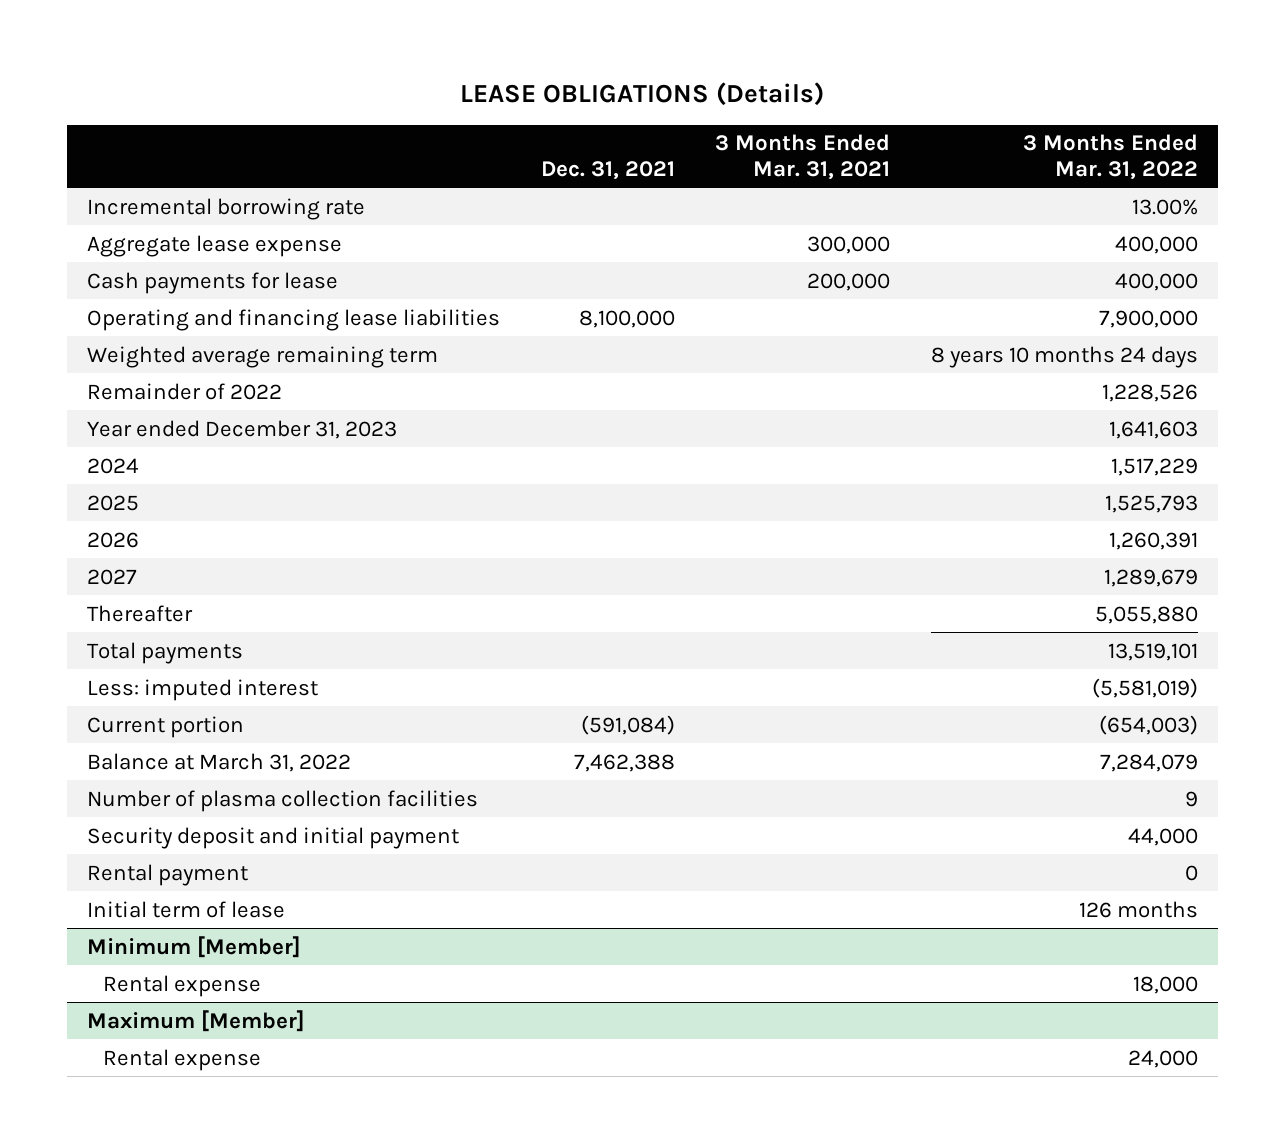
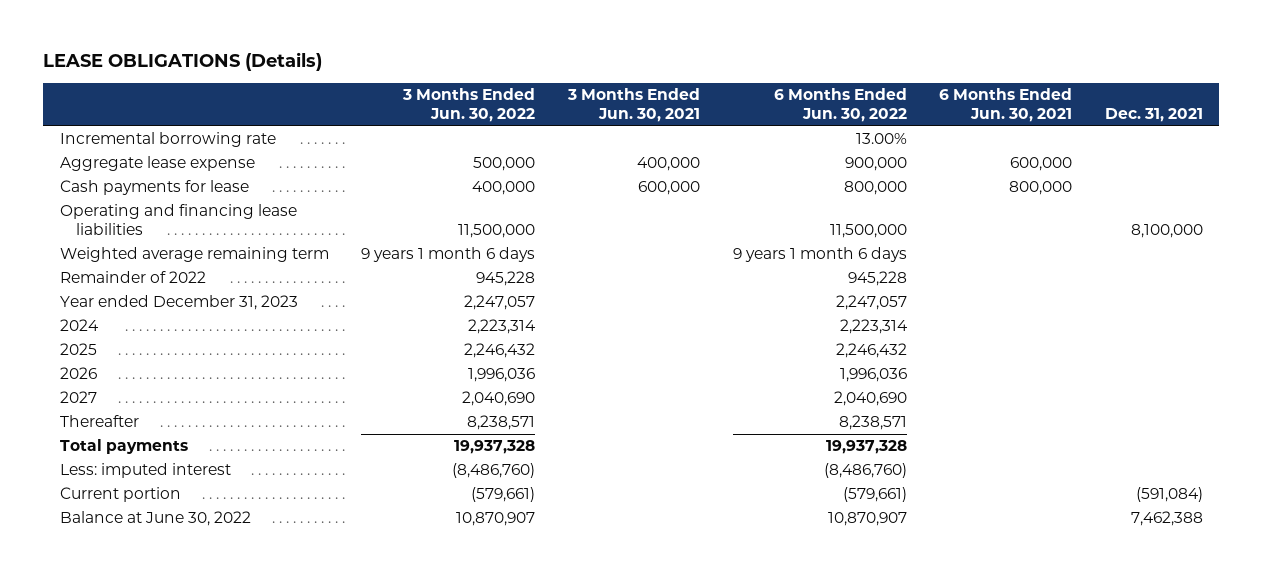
[715,134,891,181] 3 Months Ended Mar. 31, 2021 -> none
[1022,134,1198,181] 3 Months Ended Mar. 31, 2022 -> none
none -> [402,88,536,123] 3 Months Ended Jun. 30, 2022
none -> [566,88,700,123] 3 Months Ended Jun. 30, 2021
none -> [773,88,907,123] 6 Months Ended Jun. 30, 2022
none -> [939,88,1073,123] 6 Months Ended Jun. 30, 2021
[87,789,479,812] Number of plasma collection facilities -> none
[87,826,460,849] Security deposit and initial payment -> none
[87,863,249,886] Rental payment -> none
[87,900,286,918] Initial term of lease -> none
[87,935,302,958] Minimum [Member] -> none
[103,974,262,997] Rental expense -> none
[87,1009,306,1032] Maximum [Member] -> none
[103,1048,262,1071] Rental expense -> none
[87,752,352,772] Balance at March 31, 2022 -> [59,511,251,527] Balance at June 30, 2022

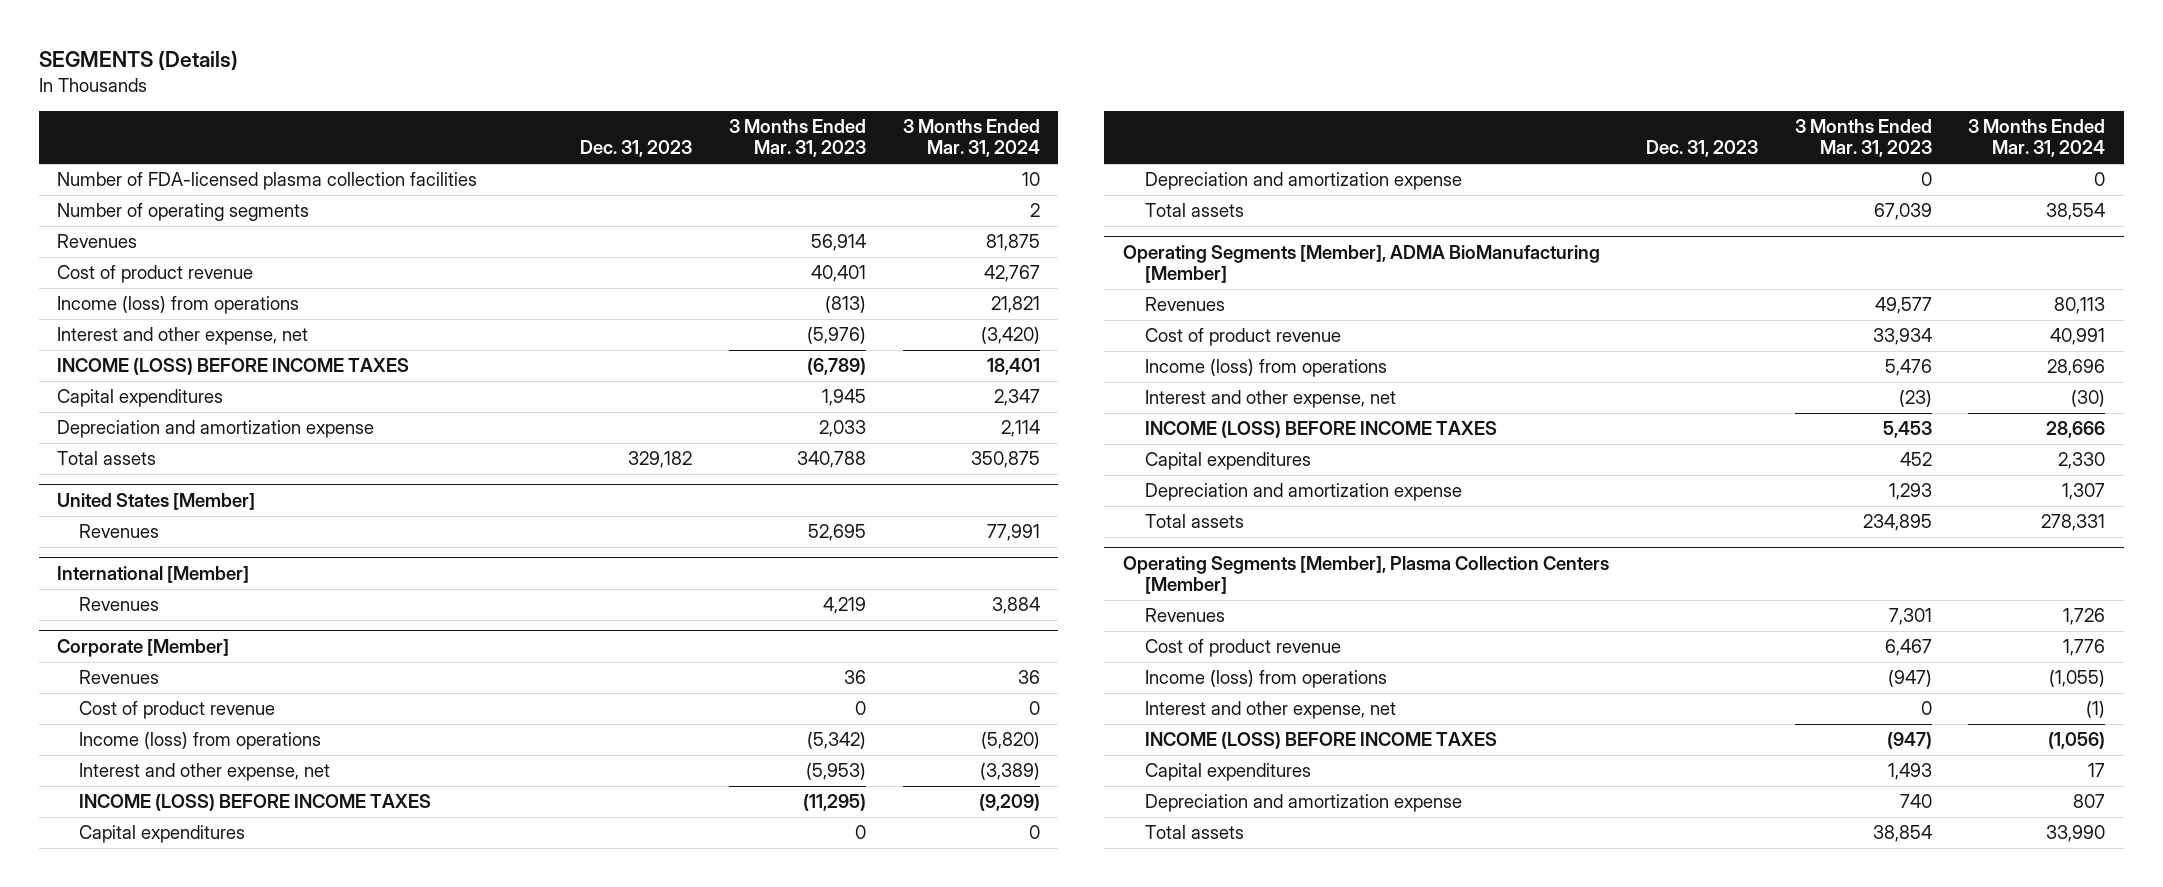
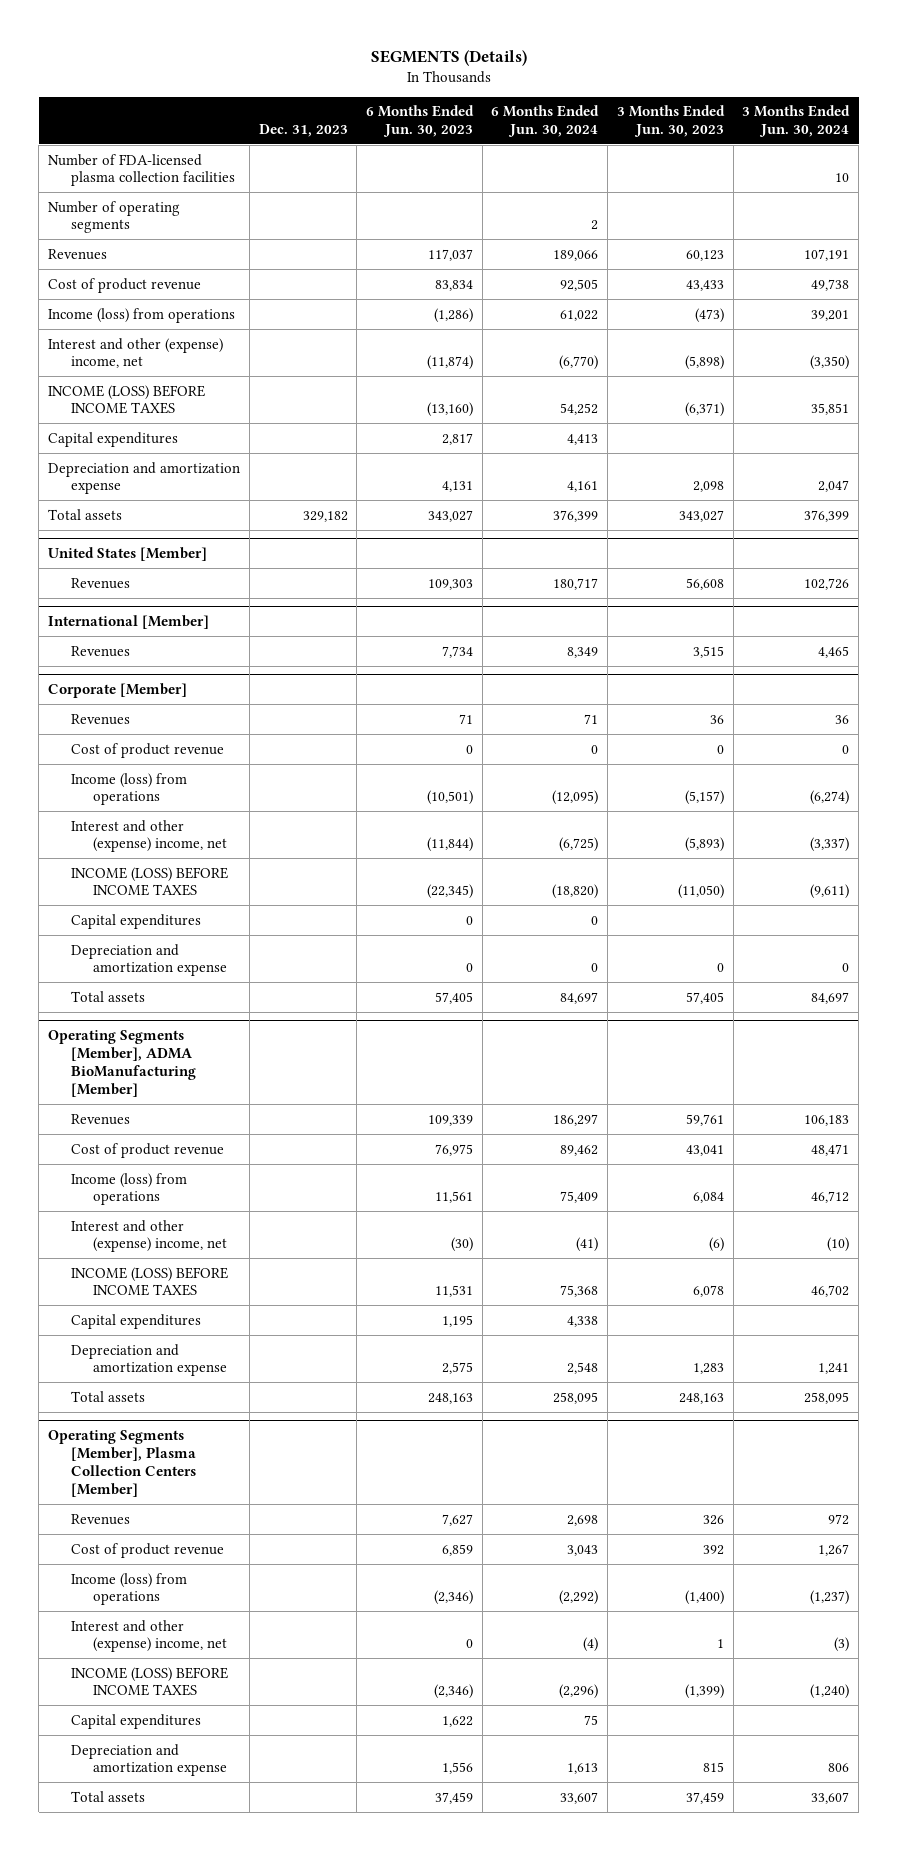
[729,119,867,158] 3 Months Ended Mar. 31, 2023 -> none
[902,119,1040,158] 3 Months Ended Mar. 31, 2024 -> none
none -> [365,105,474,137] 6 Months Ended Jun. 30, 2023
none -> [491,105,600,137] 6 Months Ended Jun. 30, 2024
none -> [616,105,725,137] 3 Months Ended Jun. 30, 2023
none -> [742,105,851,137] 3 Months Ended Jun. 30, 2024
[57,327,309,346] Interest and other expense, net -> [48,337,224,369] Interest and other (expense) income, net
[78,763,330,782] Interest and other expense, net -> [70,819,228,853] Interest and other (expense) income, net
[1144,390,1396,409] Interest and other expense, net -> [70,1219,228,1253] Interest and other (expense) income, net
[1144,701,1396,720] Interest and other expense, net -> [70,1619,228,1653] Interest and other (expense) income, net

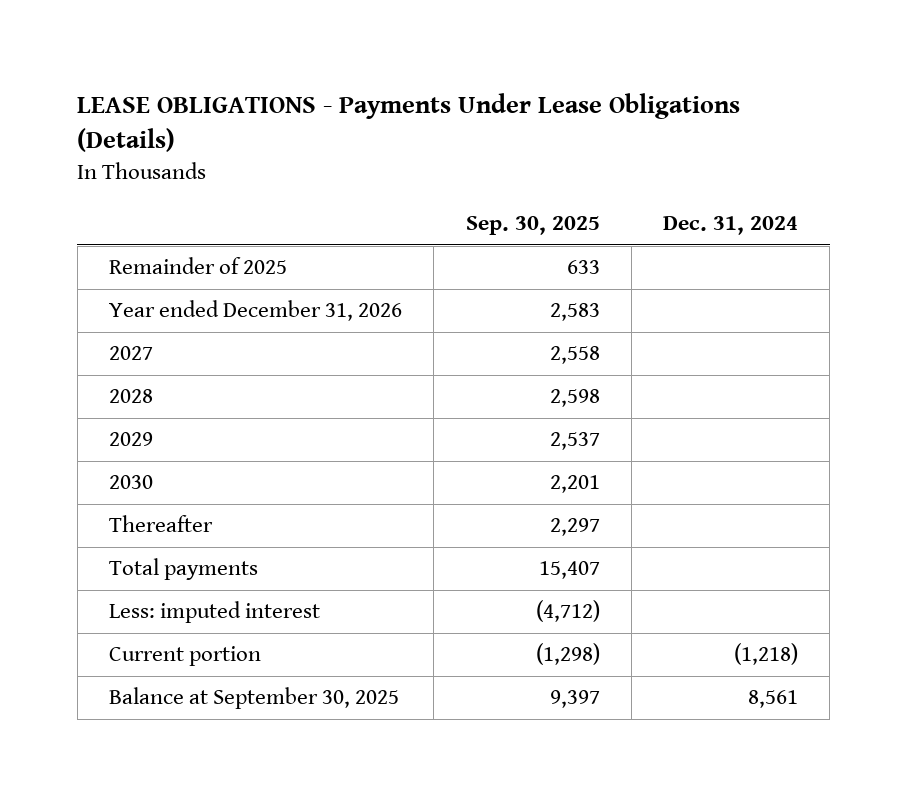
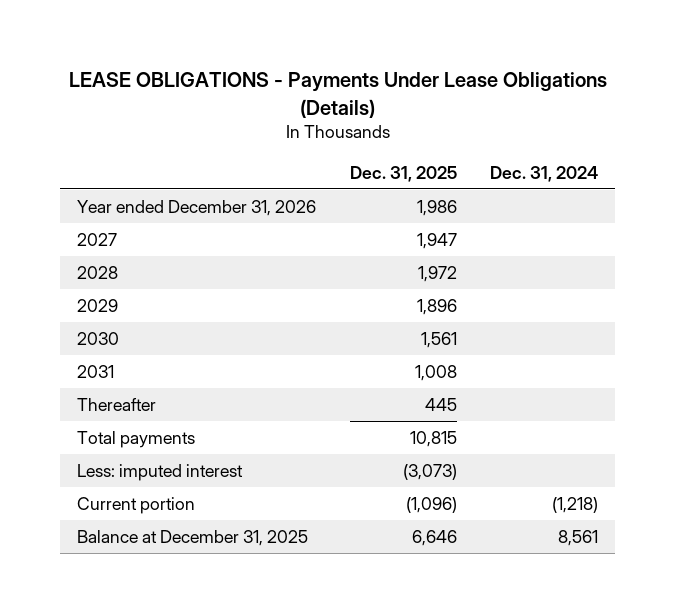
[465,216,600,236] Sep. 30, 2025 -> none
none -> [349,165,457,182] Dec. 31, 2025
[109,257,288,275] Remainder of 2025 -> none
none -> [76,364,114,378] 2031
[109,687,400,710] Balance at September 30, 2025 -> [76,529,308,546] Balance at December 31, 2025

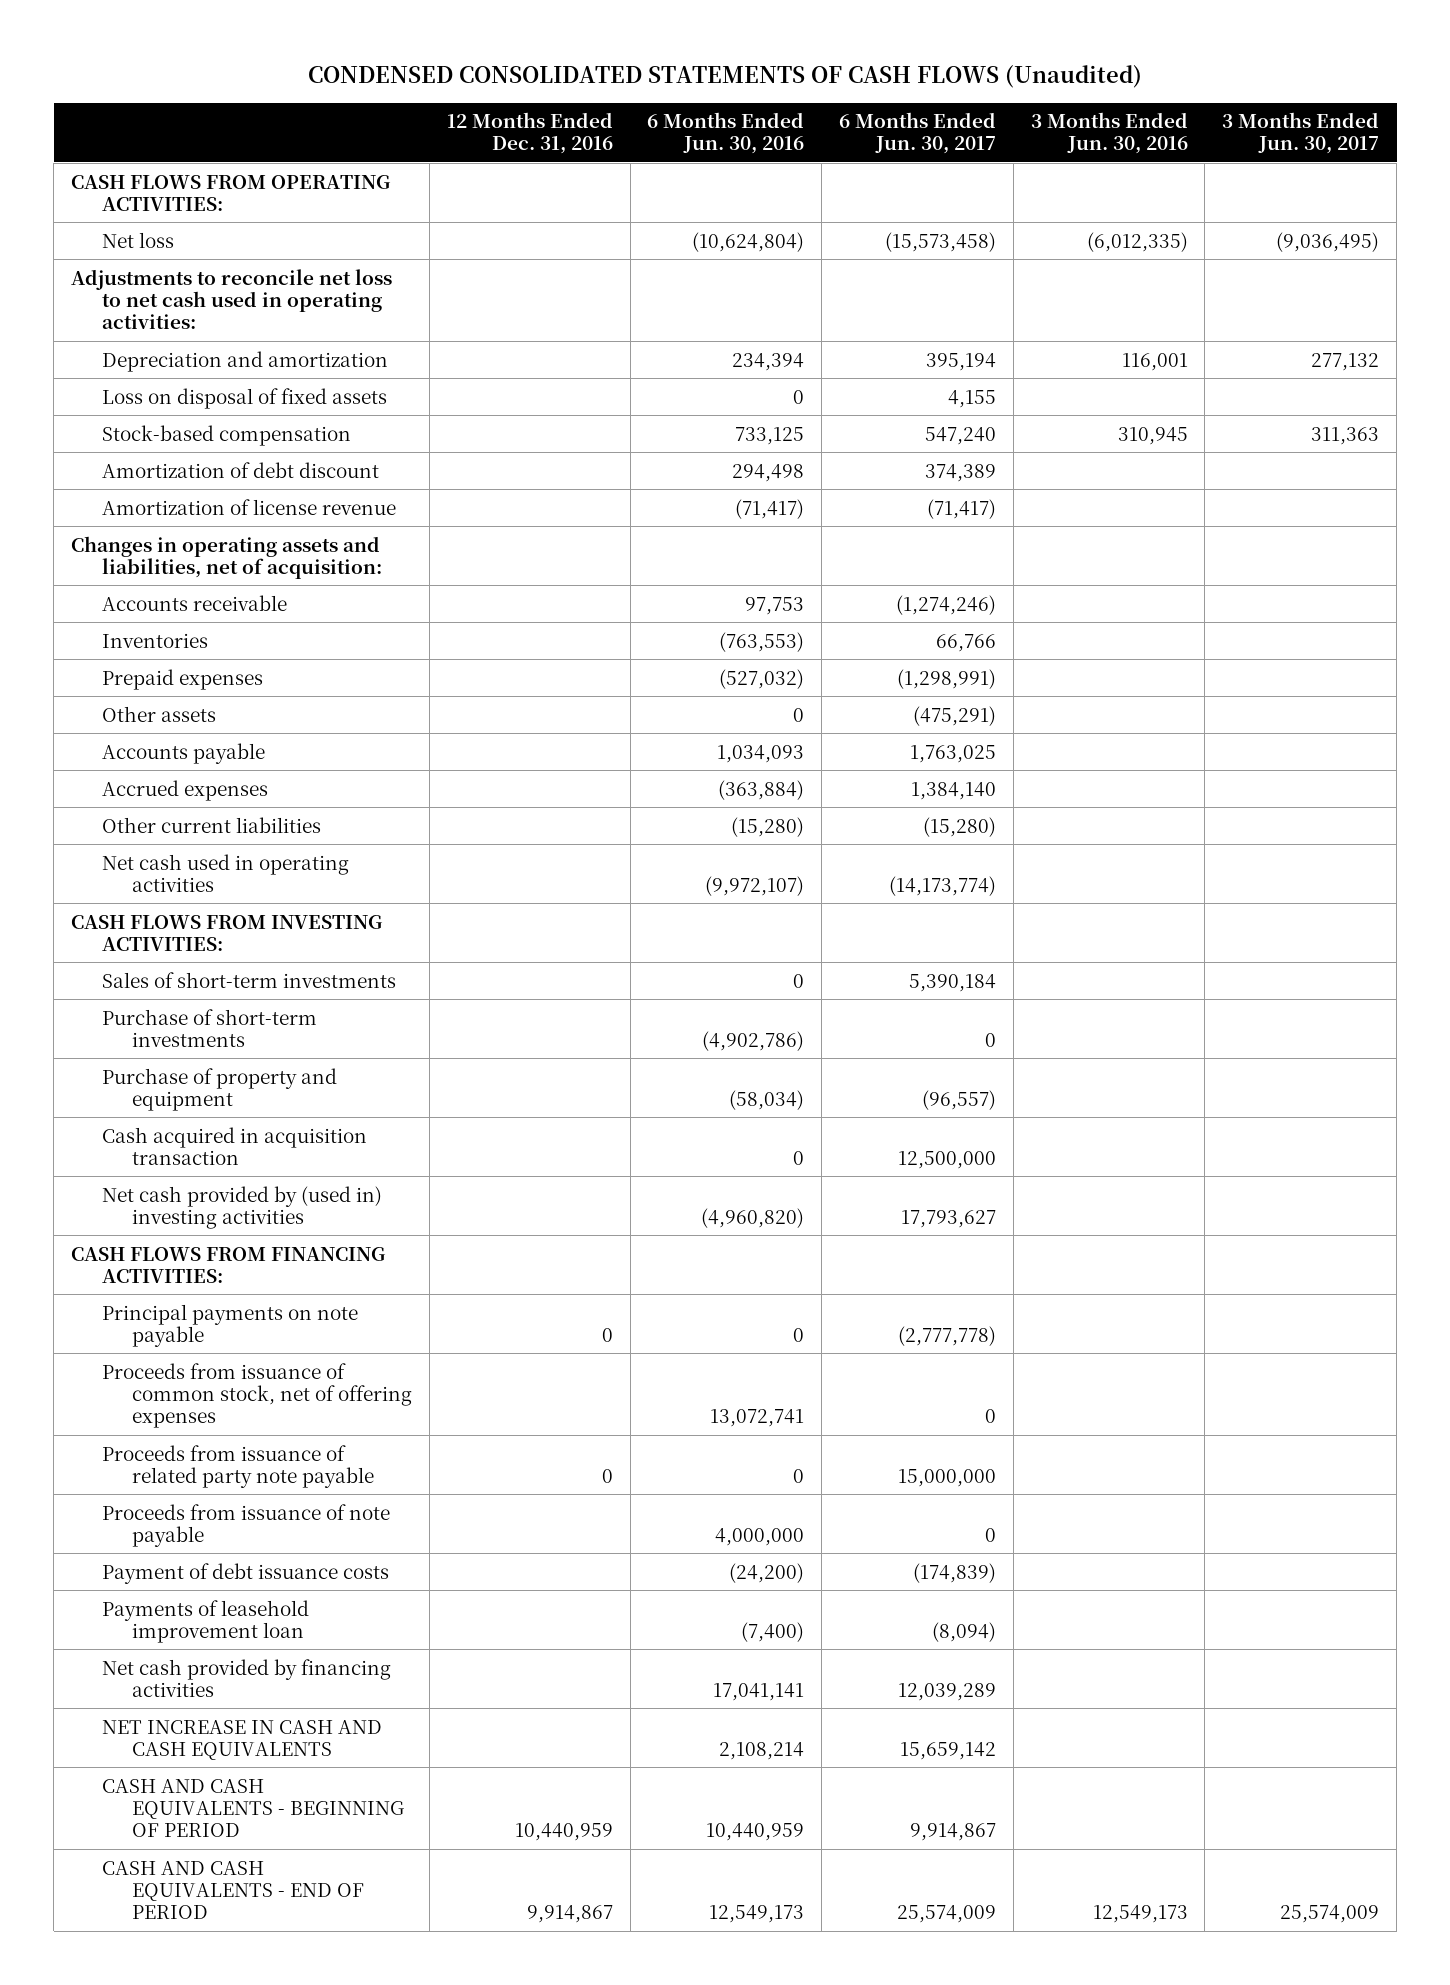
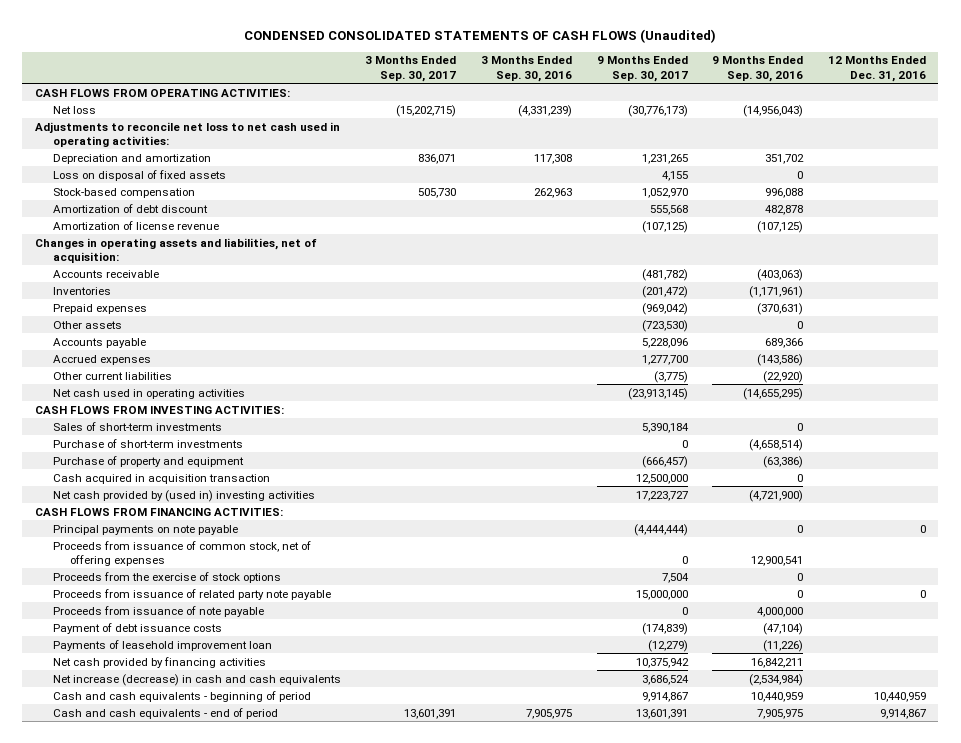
[647,112,805,155] 6 Months Ended Jun. 30, 2016 -> none
[839,112,997,155] 6 Months Ended Jun. 30, 2017 -> none
[1030,112,1188,155] 3 Months Ended Jun. 30, 2016 -> none
[1222,112,1380,155] 3 Months Ended Jun. 30, 2017 -> none
none -> [365,56,457,82] 3 Months Ended Sep. 30, 2017
none -> [480,56,572,82] 3 Months Ended Sep. 30, 2016
none -> [596,56,688,82] 9 Months Ended Sep. 30, 2017
none -> [712,56,804,82] 9 Months Ended Sep. 30, 2016
none -> [52,571,281,583] Proceeds from the exercise of stock options
[101,1719,382,1760] NET INCREASE IN CASH AND CASH EQUIVALENTS -> [52,673,341,686] Net increase (decrease) in cash and cash equivalents
[101,1778,405,1838] CASH AND CASH EQUIVALENTS - BEGINNING OF PERIOD -> [52,690,311,702] Cash and cash equivalents - beginning of period
[101,1860,365,1920] CASH AND CASH EQUIVALENTS - END OF PERIOD -> [52,707,278,719] Cash and cash equivalents - end of period

